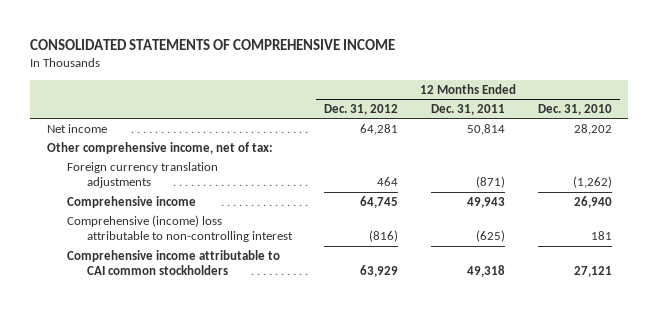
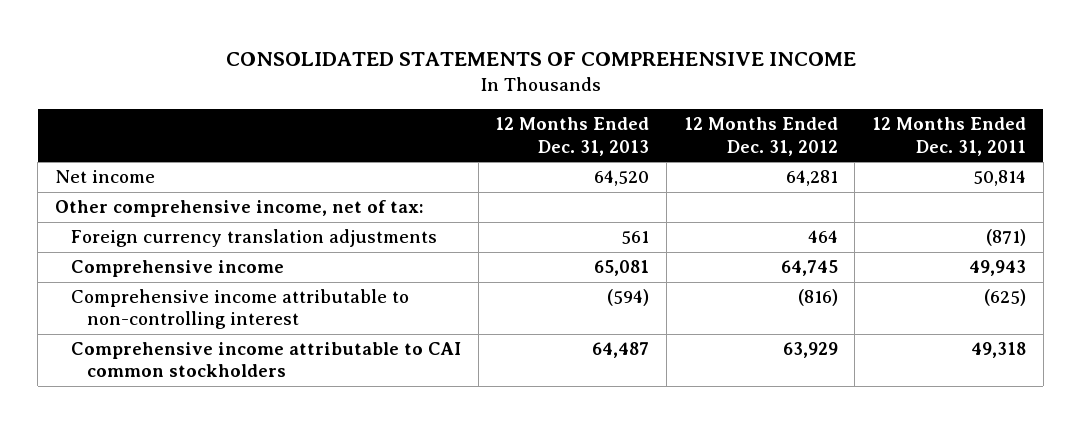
[537,104,612,116] Dec. 31, 2010 -> none
none -> [495,117,650,156] 12 Months Ended Dec. 31, 2013
[66,214,293,243] Comprehensive (income) loss attributable to non-controlling interest -> [70,289,409,330] Comprehensive income attributable to non-controlling interest

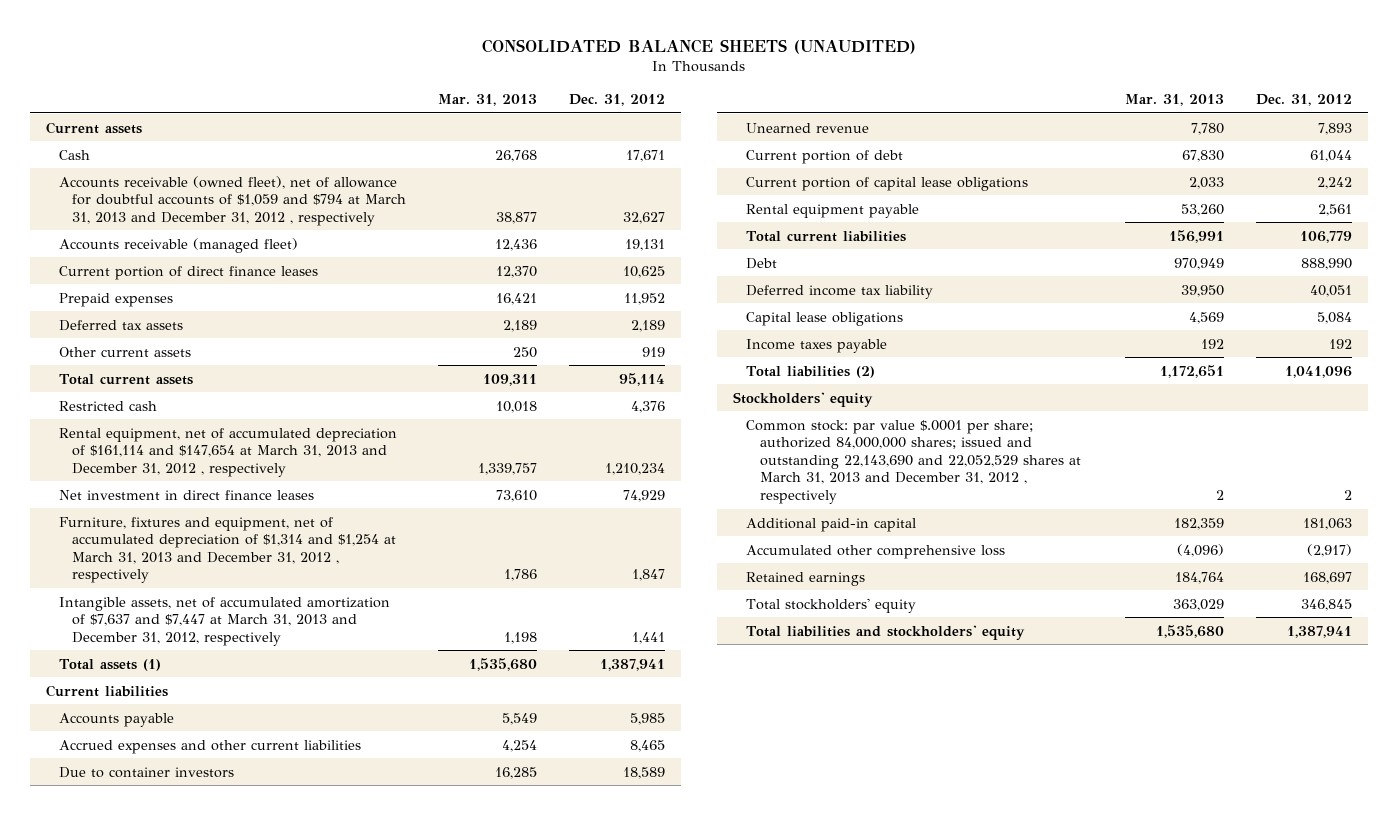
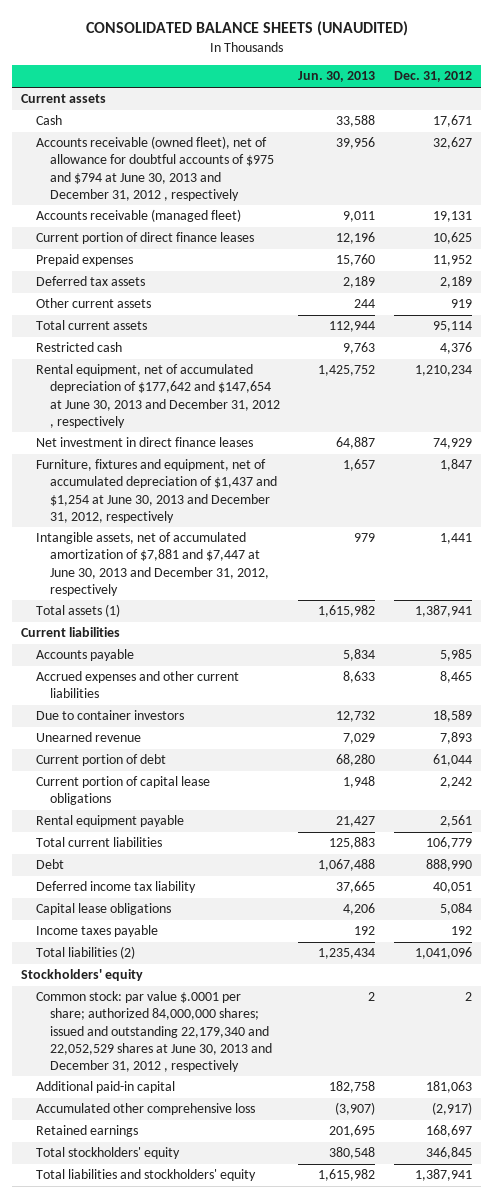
[438,94,538,107] Mar. 31, 2013 -> none
none -> [298,71,376,83] Jun. 30, 2013
[59,175,407,226] Accounts receivable (owned fleet), net of allowance for doubtful accounts of $1,059 and $794 at March 31, 2013 and December 31, 2012 , respectively -> [35,136,274,201] Accounts receivable (owned fleet), net of allowance for doubtful accounts of $975 and $794 at June 30, 2013 and December 31, 2012 , respectively
[59,427,398,477] Rental equipment, net of accumulated depreciation of $161,114 and $147,654 at March 31, 2013 and December 31, 2012 , respectively -> [35,364,280,428] Rental equipment, net of accumulated depreciation of $177,642 and $147,654 at June 30, 2013 and December 31, 2012 , respectively
[59,516,397,584] Furniture, fixtures and equipment, net of accumulated depreciation of $1,314 and $1,254 at March 31, 2013 and December 31, 2012 , respectively -> [35,459,277,523] Furniture, fixtures and equipment, net of accumulated depreciation of $1,437 and $1,254 at June 30, 2013 and December 31, 2012, respectively
[59,596,391,646] Intangible assets, net of accumulated amortization of $7,637 and $7,447 at March 31, 2013 and December 31, 2012, respectively -> [35,532,269,596] Intangible assets, net of accumulated amortization of $7,881 and $7,447 at June 30, 2013 and December 31, 2012, respectively
[746,419,1081,505] Common stock: par value $.0001 per share; authorized 84,000,000 shares; issued and outstanding 22,143,690 and 22,052,529 shares at March 31, 2013 and December 31, 2012 , respectively -> [35,991,272,1072] Common stock: par value $.0001 per share; authorized 84,000,000 shares; issued and outstanding 22,179,340 and 22,052,529 shares at June 30, 2013 and December 31, 2012 , respectively

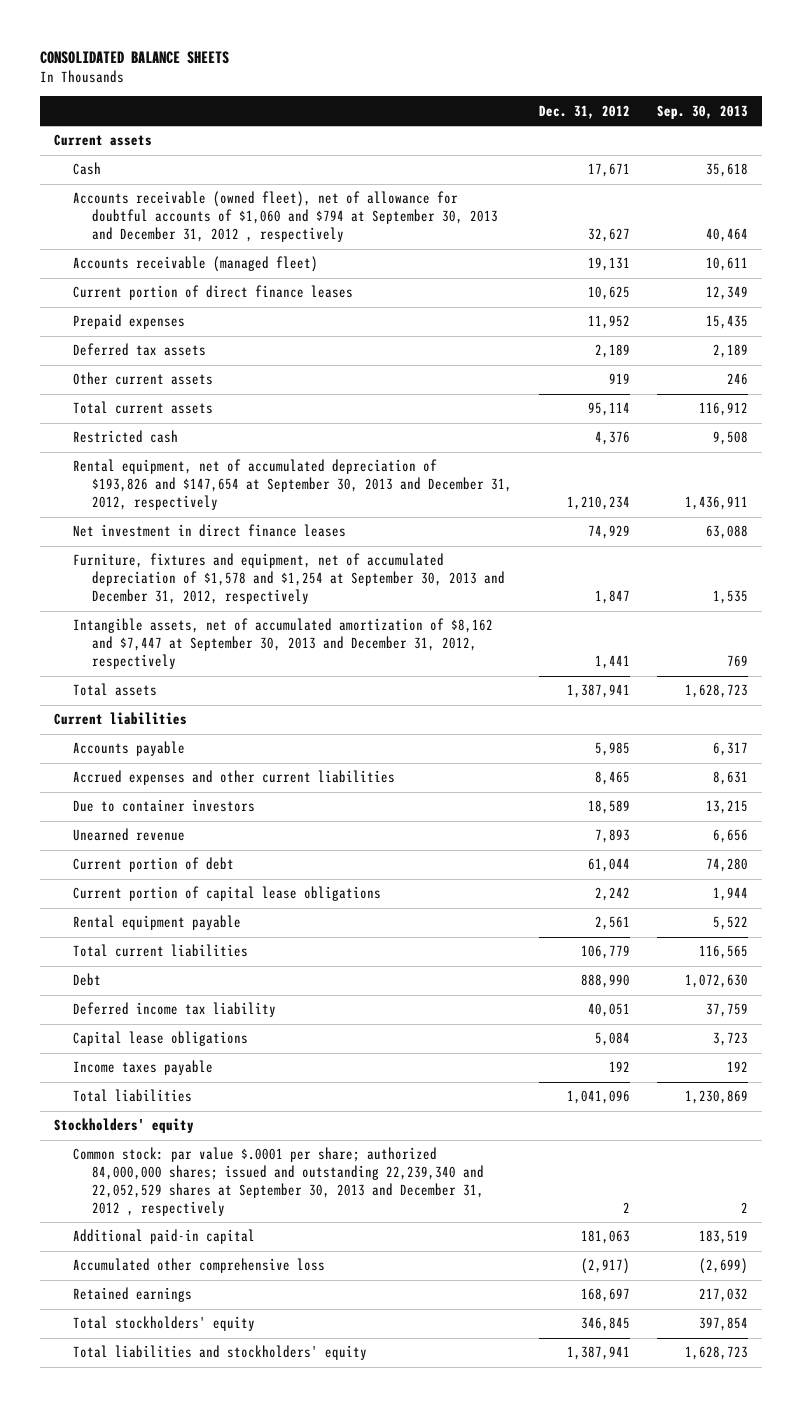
[85,21,408,37] CONSOLIDATED BALANCE SHEETS (UNAUDITED) -> [40,50,230,64] CONSOLIDATED BALANCE SHEETS
[298,71,376,83] Jun. 30, 2013 -> none
none -> [657,104,749,119] Sep. 30, 2013
[35,136,274,201] Accounts receivable (owned fleet), net of allowance for doubtful accounts of $975 and $794 at June 30, 2013 and December 31, 2012 , respectively -> [72,191,498,243] Accounts receivable (owned fleet), net of allowance for doubtful accounts of $1,060 and $794 at September 30, 2013 and December 31, 2012 , respectively
[35,364,280,428] Rental equipment, net of accumulated depreciation of $177,642 and $147,654 at June 30, 2013 and December 31, 2012 , respectively -> [72,459,512,511] Rental equipment, net of accumulated depreciation of $193,826 and $147,654 at September 30, 2013 and December 31, 2012, respectively
[35,459,277,523] Furniture, fixtures and equipment, net of accumulated depreciation of $1,437 and $1,254 at June 30, 2013 and December 31, 2012, respectively -> [72,553,505,605] Furniture, fixtures and equipment, net of accumulated depreciation of $1,578 and $1,254 at September 30, 2013 and December 31, 2012, respectively
[35,532,269,596] Intangible assets, net of accumulated amortization of $7,881 and $7,447 at June 30, 2013 and December 31, 2012, respectively -> [72,618,493,670] Intangible assets, net of accumulated amortization of $8,162 and $7,447 at September 30, 2013 and December 31, 2012, respectively
[35,604,120,618] Total assets (1) -> [72,683,157,697] Total assets
[35,946,135,960] Total liabilities (2) -> [72,1089,192,1103] Total liabilities
[35,991,272,1072] Common stock: par value $.0001 per share; authorized 84,000,000 shares; issued and outstanding 22,179,340 and 22,052,529 shares at June 30, 2013 and December 31, 2012 , respectively -> [72,1147,484,1217] Common stock: par value $.0001 per share; authorized 84,000,000 shares; issued and outstanding 22,239,340 and 22,052,529 shares at September 30, 2013 and December 31, 2012 , respectively

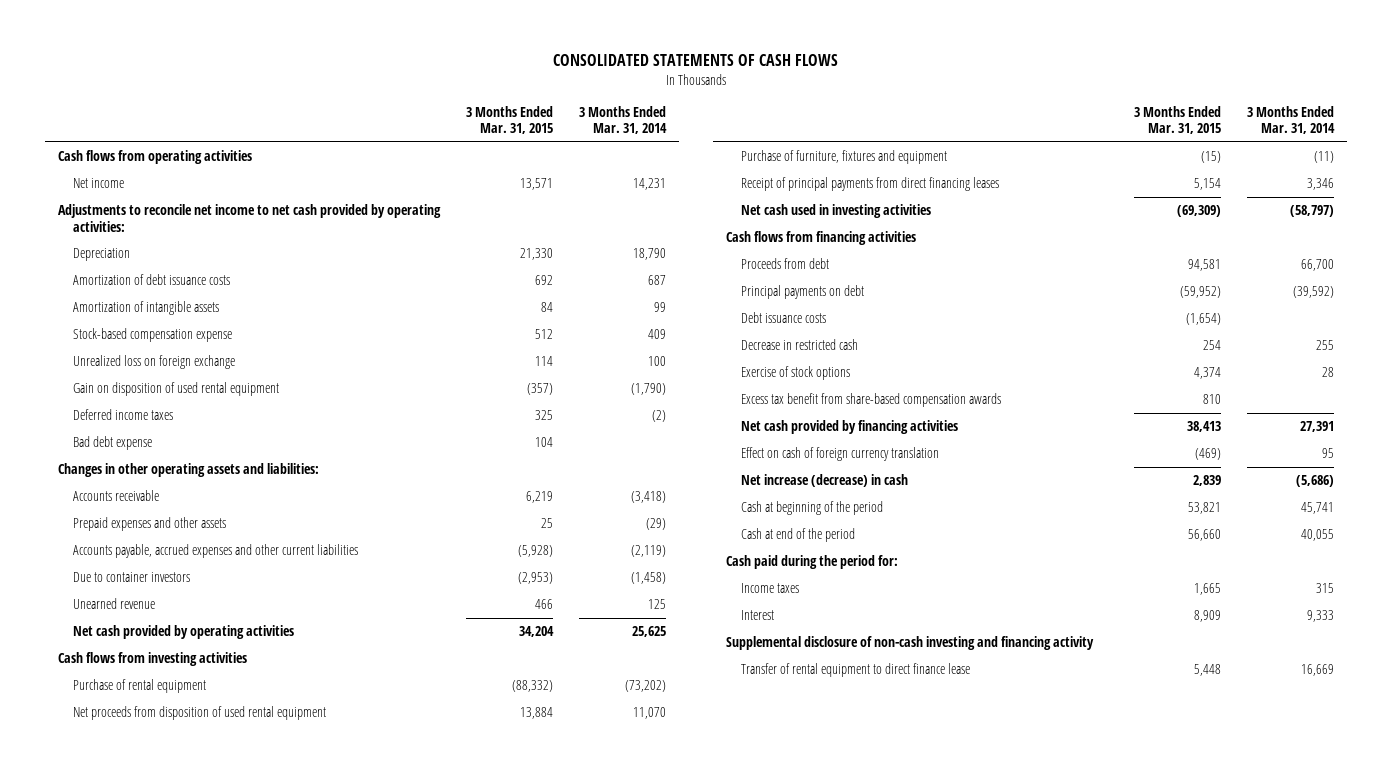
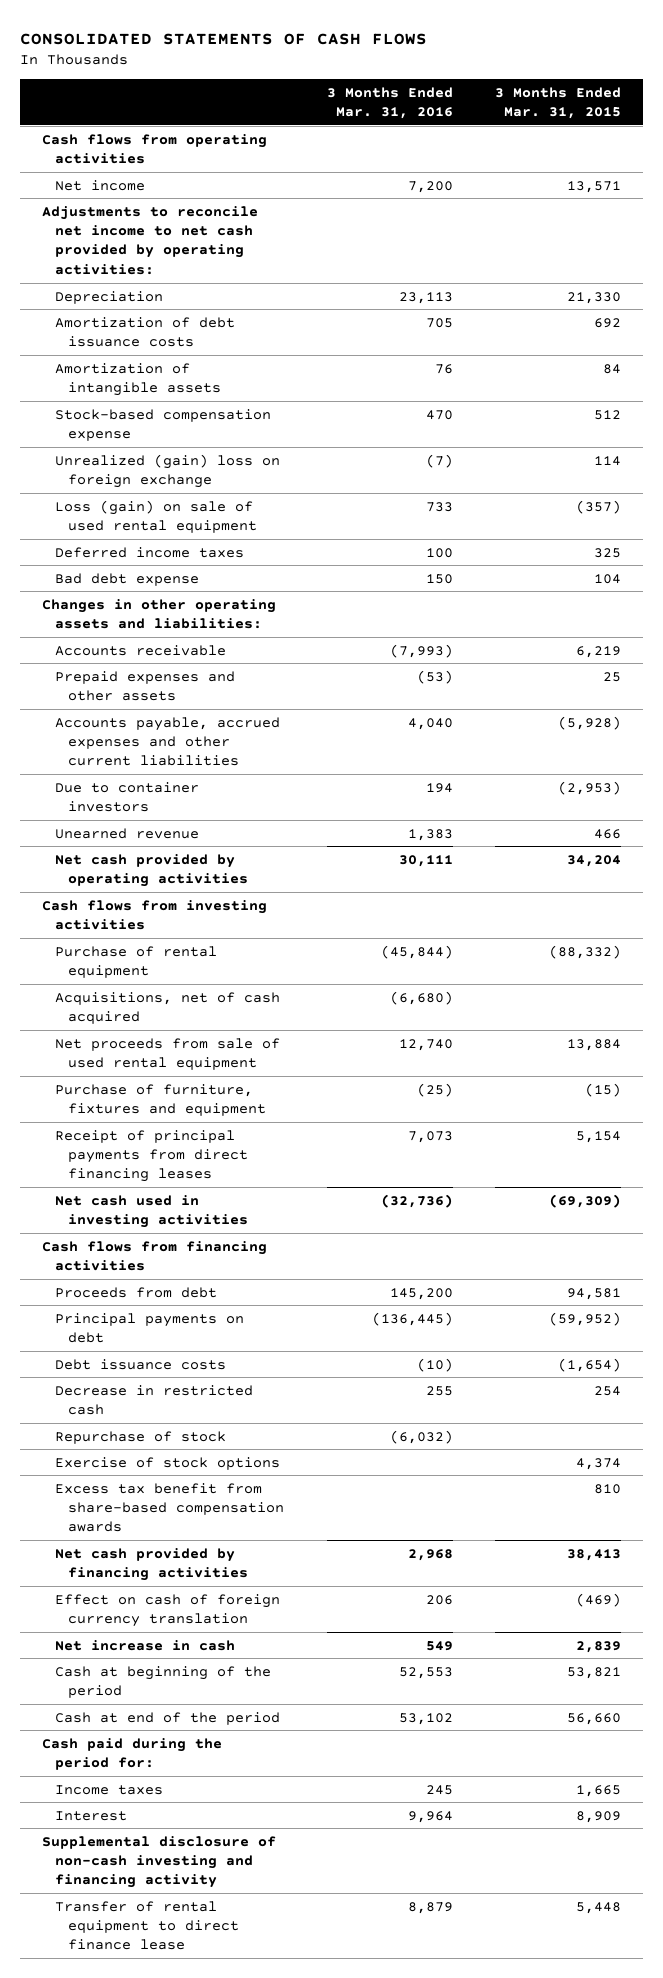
[578,105,667,135] 3 Months Ended Mar. 31, 2014 -> none
none -> [326,86,453,120] 3 Months Ended Mar. 31, 2016
[73,355,236,370] Unrealized loss on foreign exchange -> [54,453,280,488] Unrealized (gain) loss on foreign exchange
[73,382,280,397] Gain on disposition of used rental equipment -> [54,499,258,533] Loss (gain) on sale of used rental equipment
none -> [54,991,280,1024] Acquisitions, net of cash acquired
[73,706,327,721] Net proceeds from disposition of used rental equipment -> [54,1037,280,1070] Net proceeds from sale of used rental equipment
none -> [54,1430,226,1444] Repurchase of stock
[741,474,909,488] Net increase (decrease) in cash -> [54,1639,235,1651] Net increase in cash

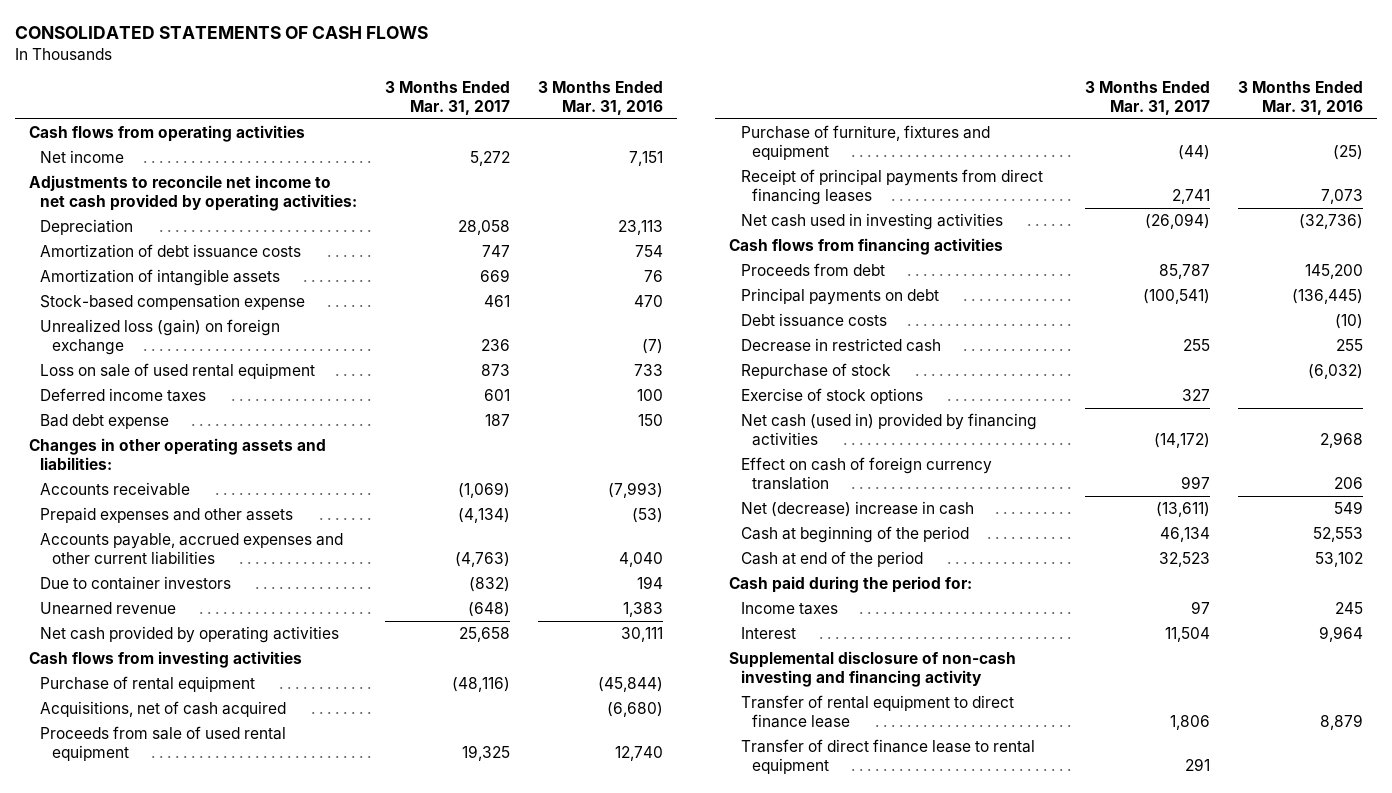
[495,86,622,120] 3 Months Ended Mar. 31, 2015 -> none
none -> [385,81,511,115] 3 Months Ended Mar. 31, 2017
[407,180,453,193] 7,200 -> [628,151,663,167] 7,151
[425,317,453,328] 705 -> [634,245,663,258] 754
[54,453,280,488] Unrealized (gain) loss on foreign exchange -> [40,319,281,355] Unrealized loss (gain) on foreign exchange
[54,499,258,533] Loss (gain) on sale of used rental equipment -> [40,363,316,380] Loss on sale of used rental equipment
[54,1037,280,1070] Net proceeds from sale of used rental equipment -> [40,726,287,761] Proceeds from sale of used rental equipment
[54,1482,285,1533] Excess tax benefit from share-based compensation awards -> none
[54,1547,249,1581] Net cash provided by financing activities -> [740,413,1037,446] Net cash (used in) provided by financing activities
[54,1639,235,1651] Net increase in cash -> [740,501,974,518] Net (decrease) increase in cash
none -> [740,739,1035,774] Transfer of direct finance lease to rental equipment

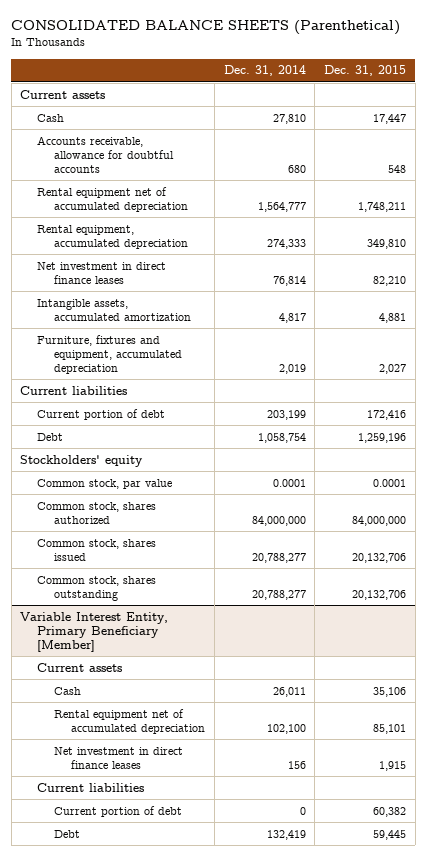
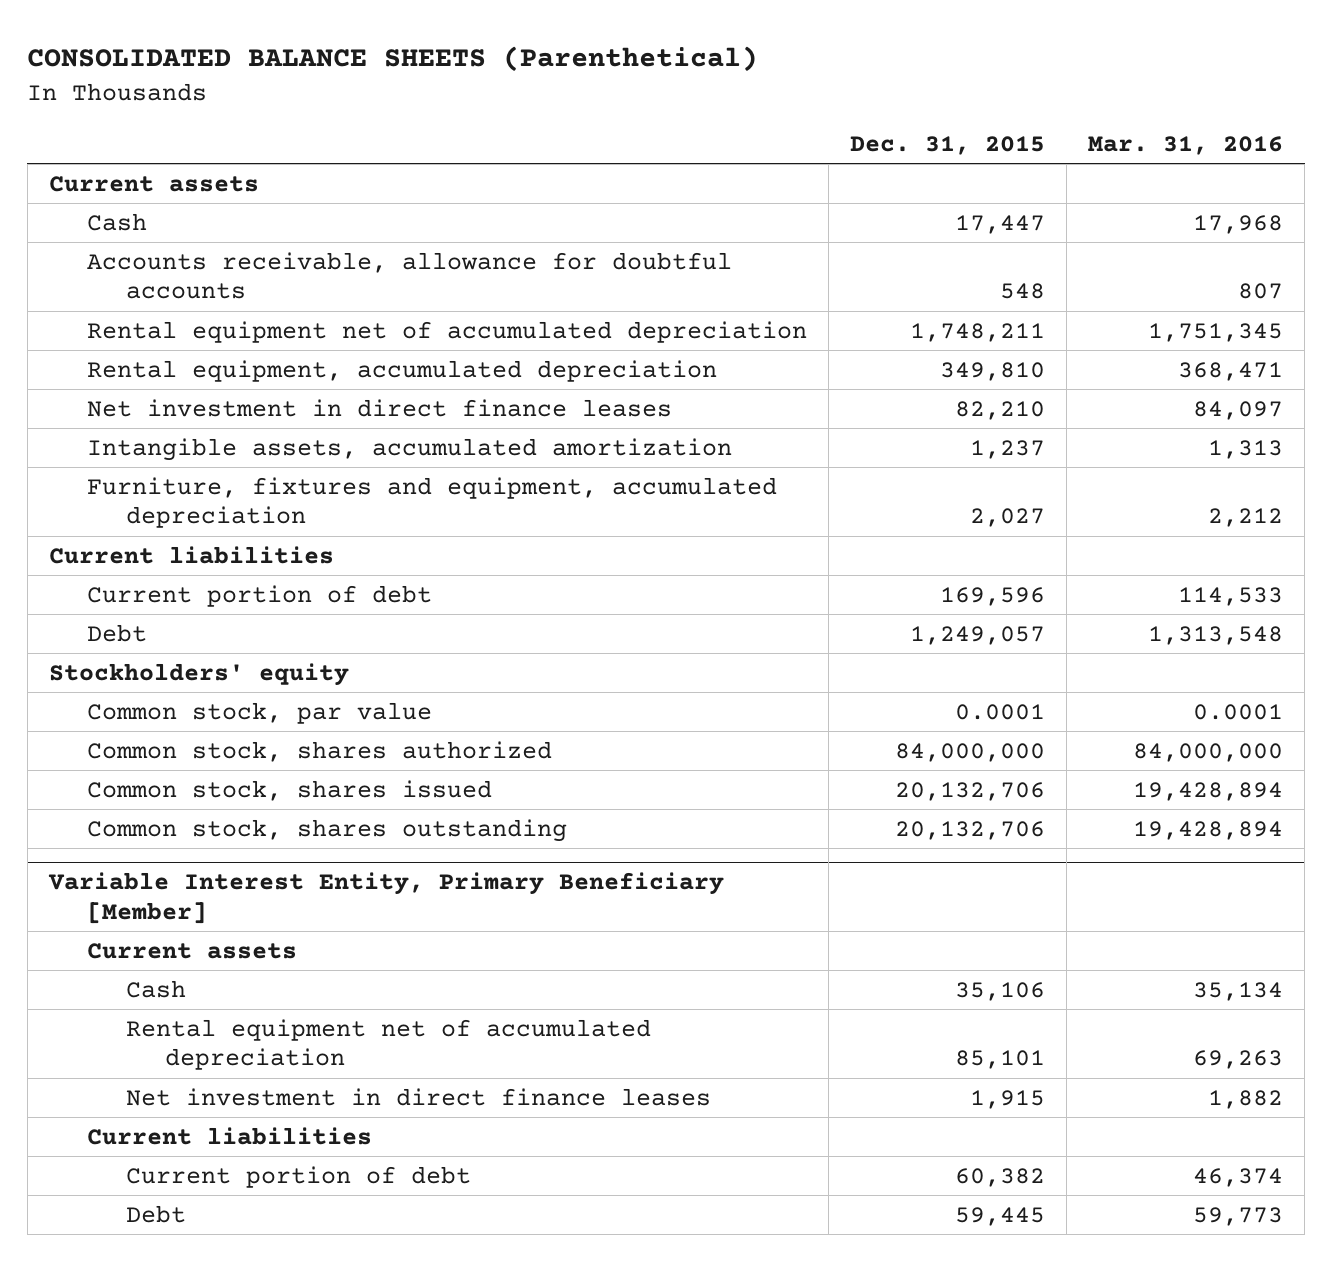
[223,65,306,77] Dec. 31, 2014 -> none
none -> [1088,136,1284,156] Mar. 31, 2016
[379,312,407,323] 4,881 -> [970,439,1046,459] 1,237
[367,409,407,420] 172,416 -> [940,586,1046,606] 169,596
[358,432,407,443] 1,259,196 -> [910,625,1046,645] 1,249,057

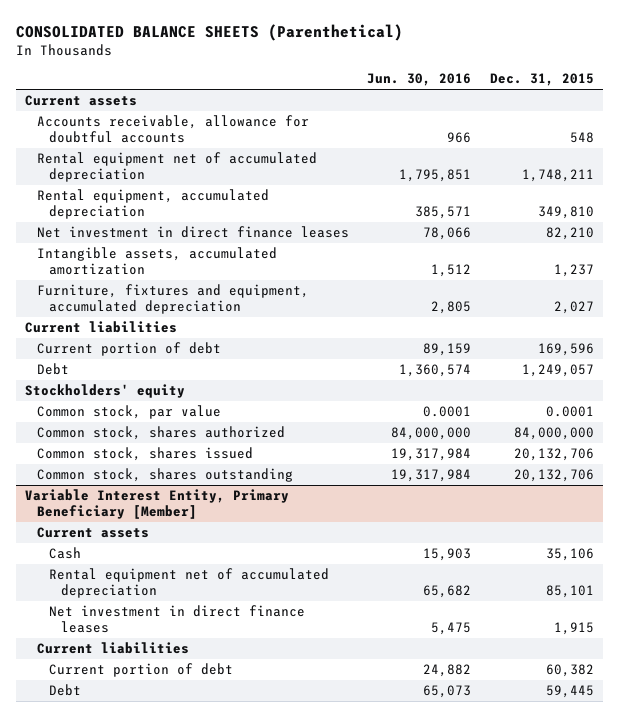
[1088,136,1284,156] Mar. 31, 2016 -> none
none -> [367,73,472,87] Jun. 30, 2016
[87,212,148,231] Cash -> none

